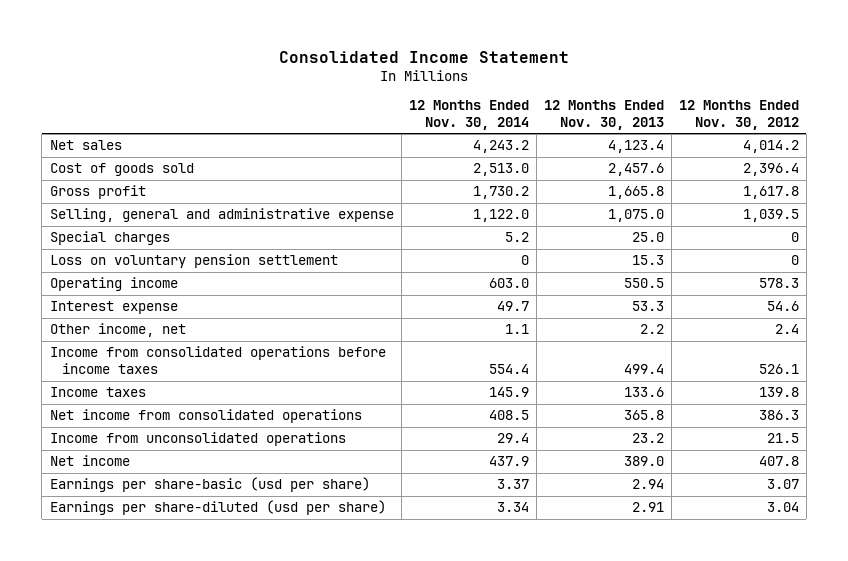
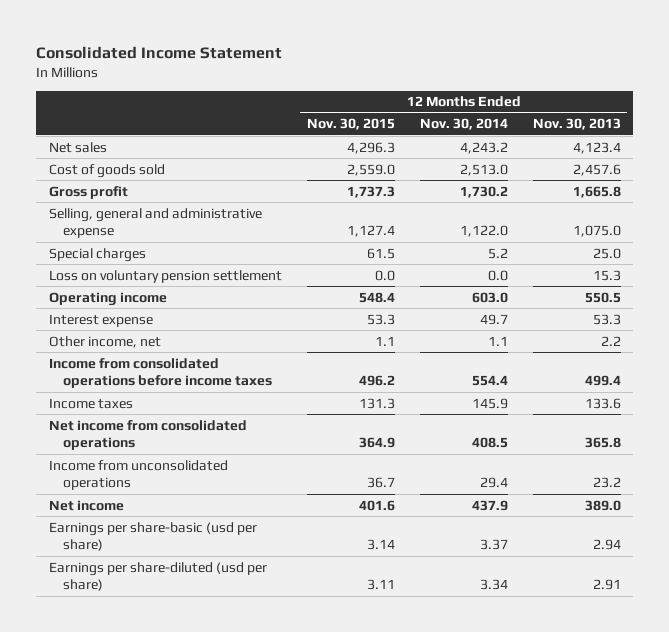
[678,100,799,130] 12 Months Ended Nov. 30, 2012 -> none
none -> [306,118,395,131] Nov. 30, 2015
[520,255,529,266] 0 -> [487,269,508,281] 0.0

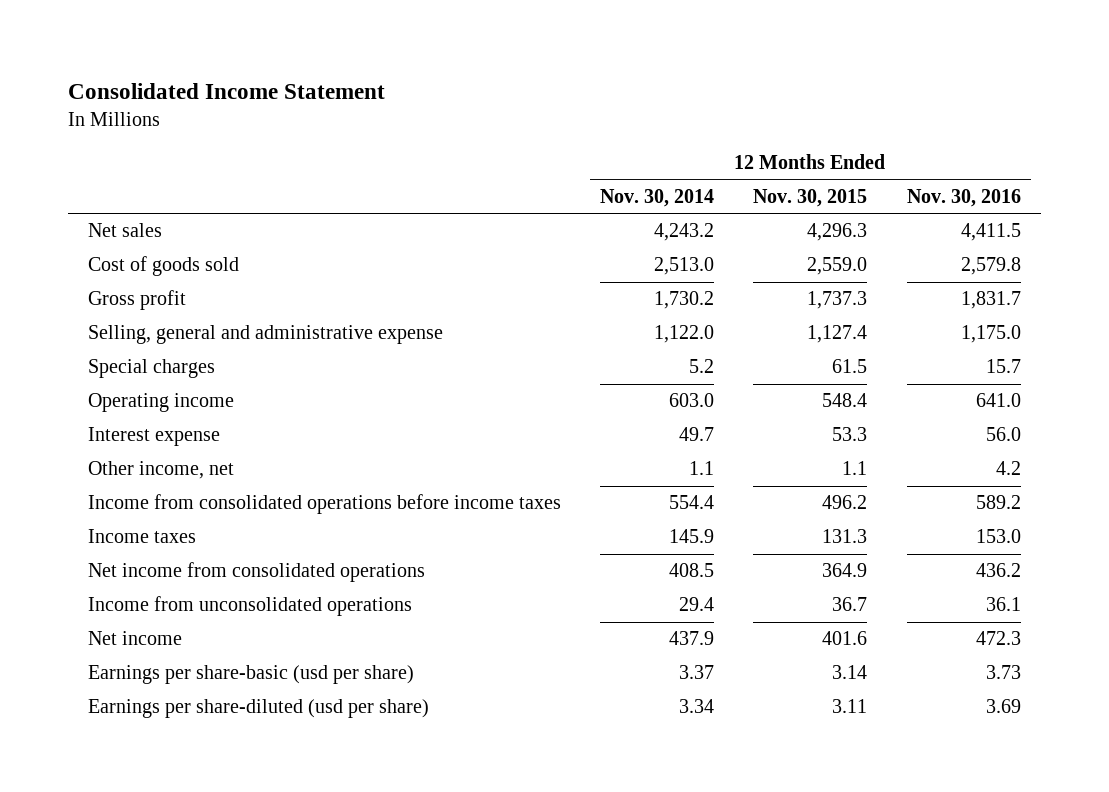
[532,118,621,131] Nov. 30, 2013 -> none
none -> [906,188,1021,207] Nov. 30, 2016
[48,269,282,283] Loss on voluntary pension settlement -> none

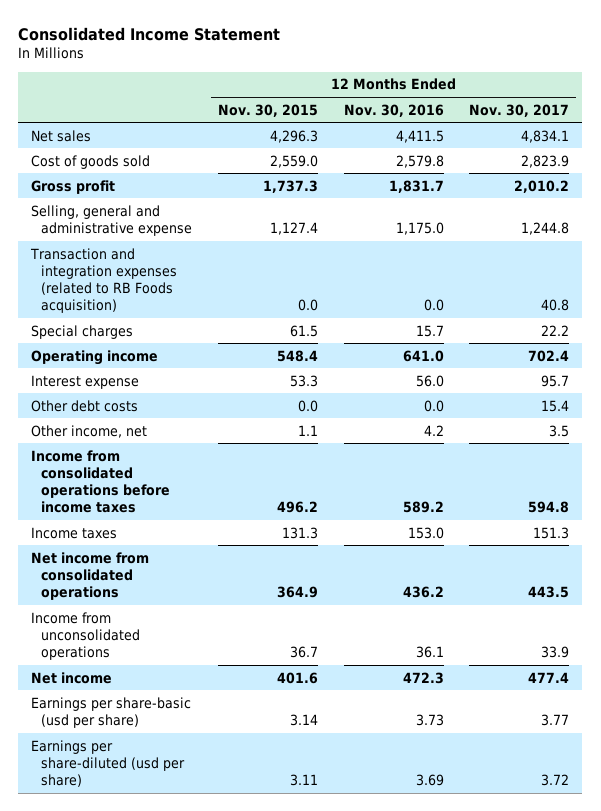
[600,188,715,207] Nov. 30, 2014 -> none
none -> [469,103,570,117] Nov. 30, 2017
none -> [30,247,178,314] Transaction and integration expenses (related to RB Foods acquisition)
none -> [31,399,139,412] Other debt costs

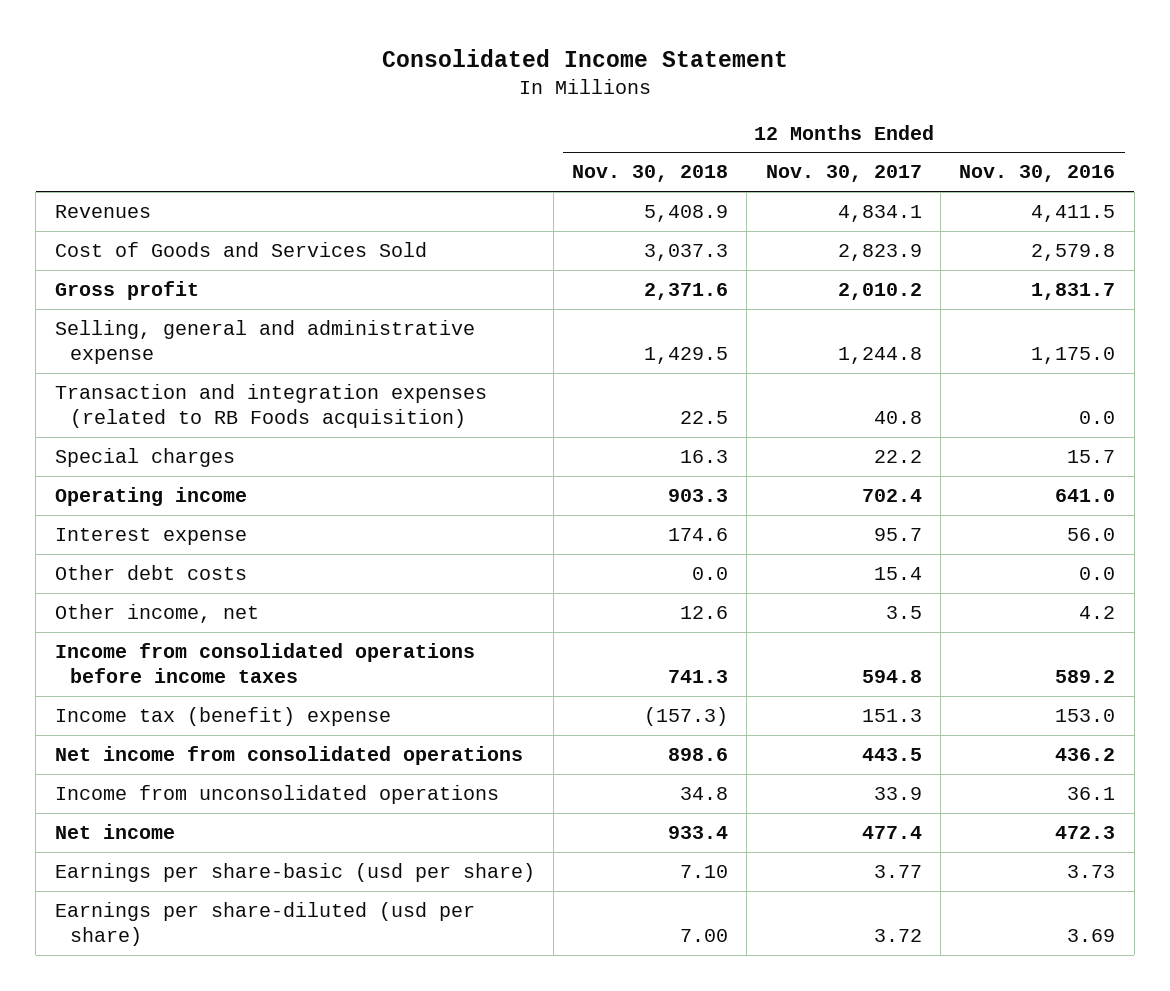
[217,103,318,117] Nov. 30, 2015 -> none
none -> [572,165,729,183] Nov. 30, 2018
[31,129,92,142] Net sales -> [54,204,151,218] Revenues
[31,154,151,169] Cost of goods sold -> [54,241,427,257] Cost of Goods and Services Sold
[31,526,118,539] Income taxes -> [54,706,391,726] Income tax (benefit) expense

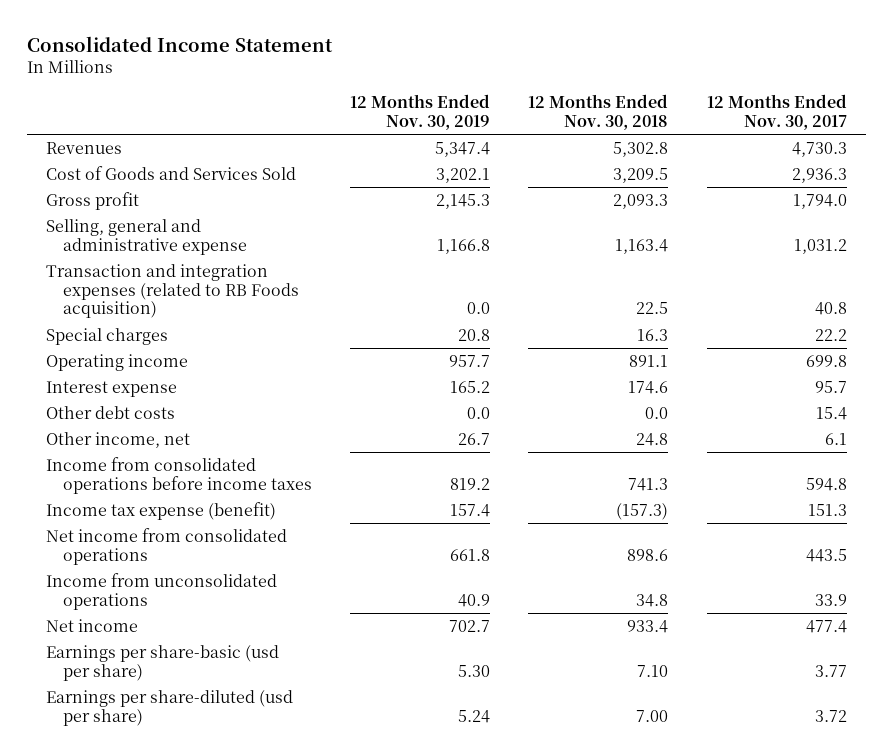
[959,165,1116,183] Nov. 30, 2016 -> none
none -> [350,94,491,130] 12 Months Ended Nov. 30, 2019
[644,204,729,222] 5,408.9 -> [613,141,669,157] 5,302.8
[837,204,922,222] 4,834.1 -> [791,141,847,157] 4,730.3
[644,243,729,261] 3,037.3 -> [613,167,669,183] 3,209.5
[837,243,922,261] 2,823.9 -> [791,167,847,183] 2,936.3
[644,282,729,300] 2,371.6 -> [613,193,669,209] 2,093.3
[837,282,922,300] 2,010.2 -> [792,193,847,209] 1,794.0
[644,347,729,365] 1,429.5 -> [615,238,669,254] 1,163.4
[837,347,922,365] 1,244.8 -> [793,238,847,254] 1,031.2
[668,488,729,502] 903.3 -> [629,354,669,367] 891.1
[861,488,922,502] 702.4 -> [805,354,847,367] 699.8
[680,605,729,619] 12.6 -> [636,432,669,446] 24.8
[885,605,922,619] 3.5 -> [824,432,847,445] 6.1
[54,706,391,726] Income tax (benefit) expense -> [46,501,277,520] Income tax expense (benefit)

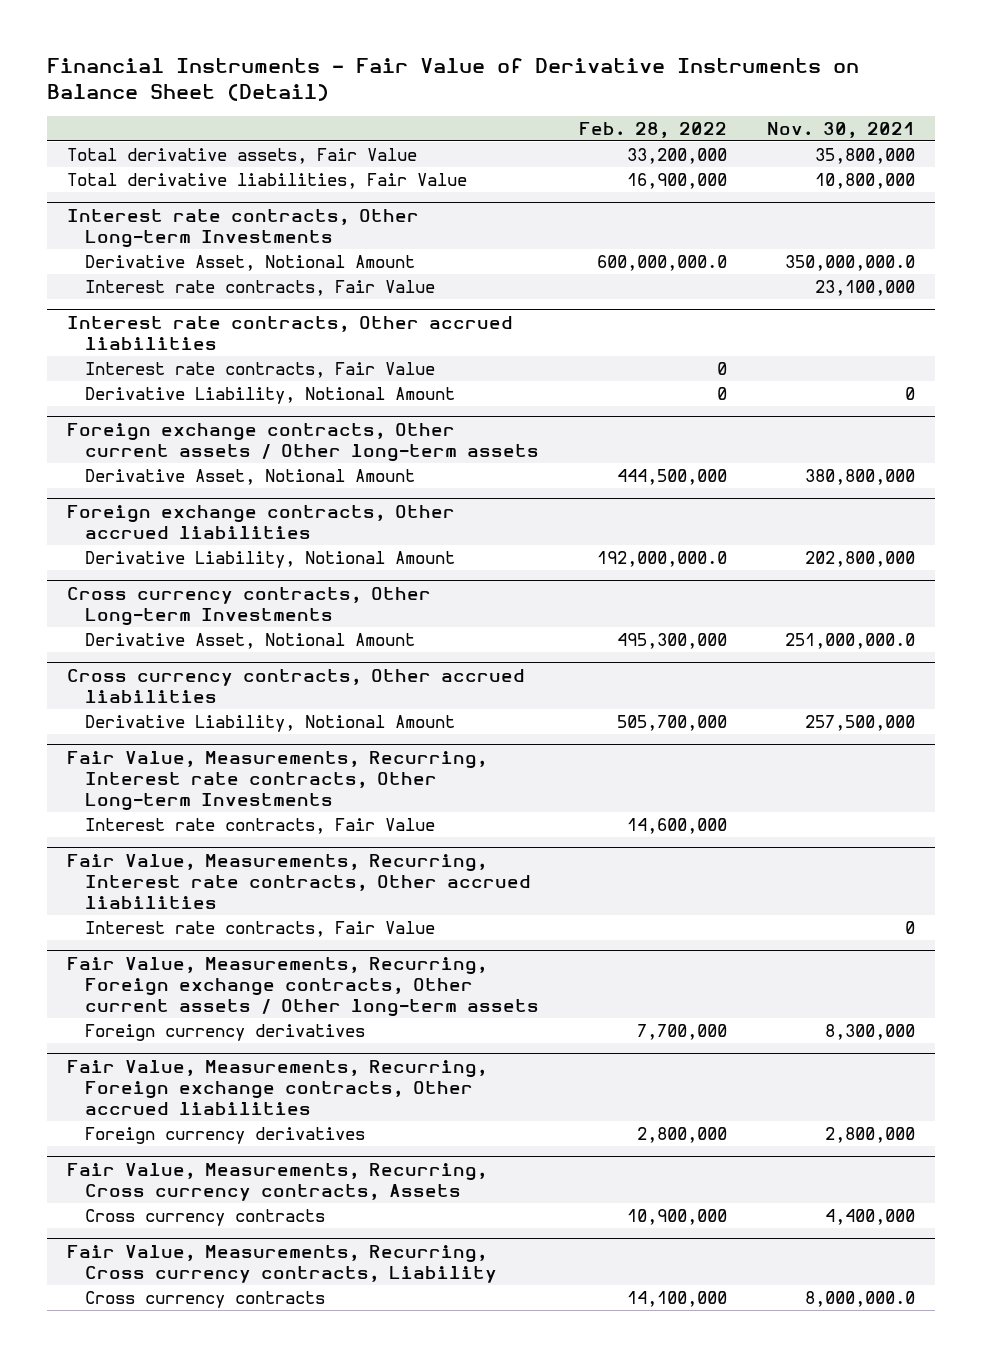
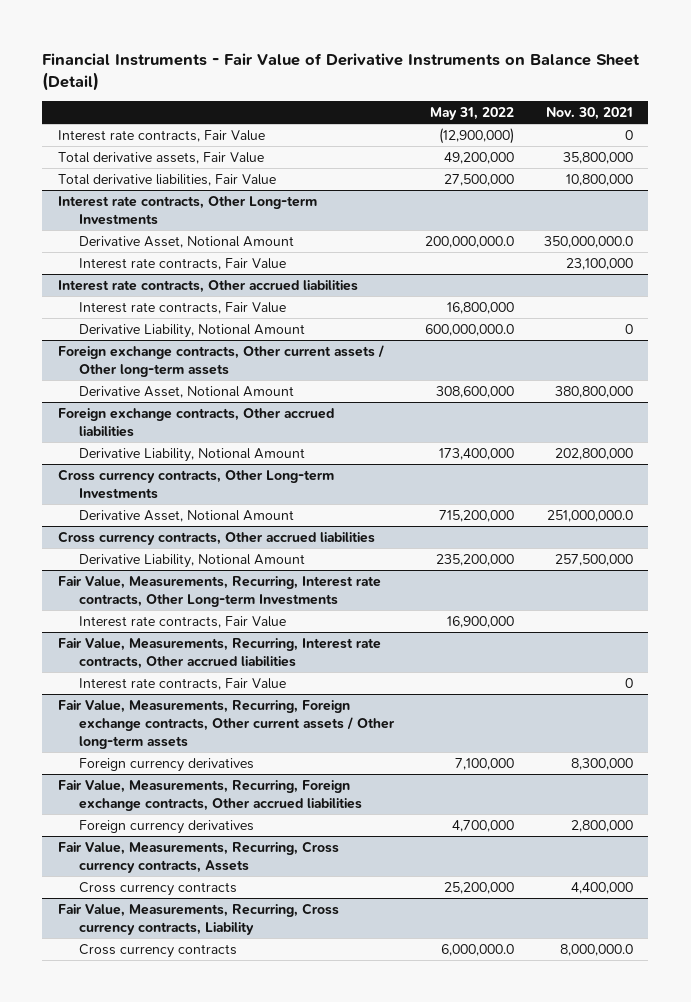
[579,121,728,138] Feb. 28, 2022 -> none
none -> [429,106,514,120] May 31, 2022
none -> [57,129,265,142] Interest rate contracts, Fair Value

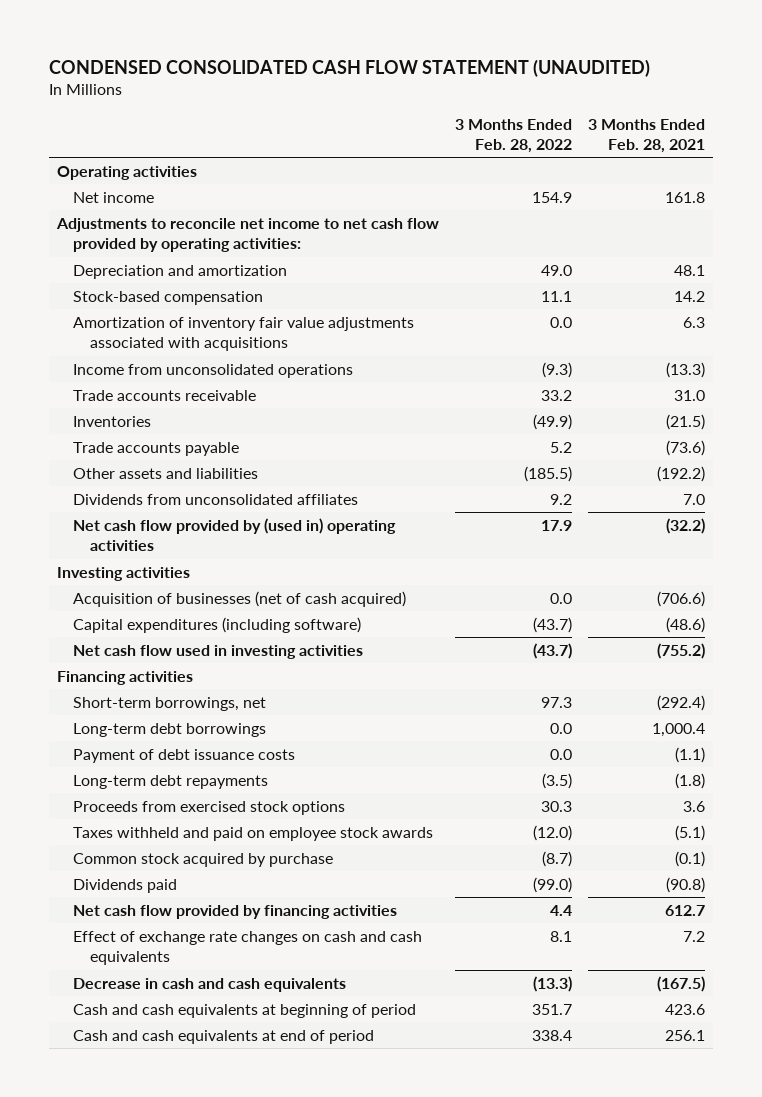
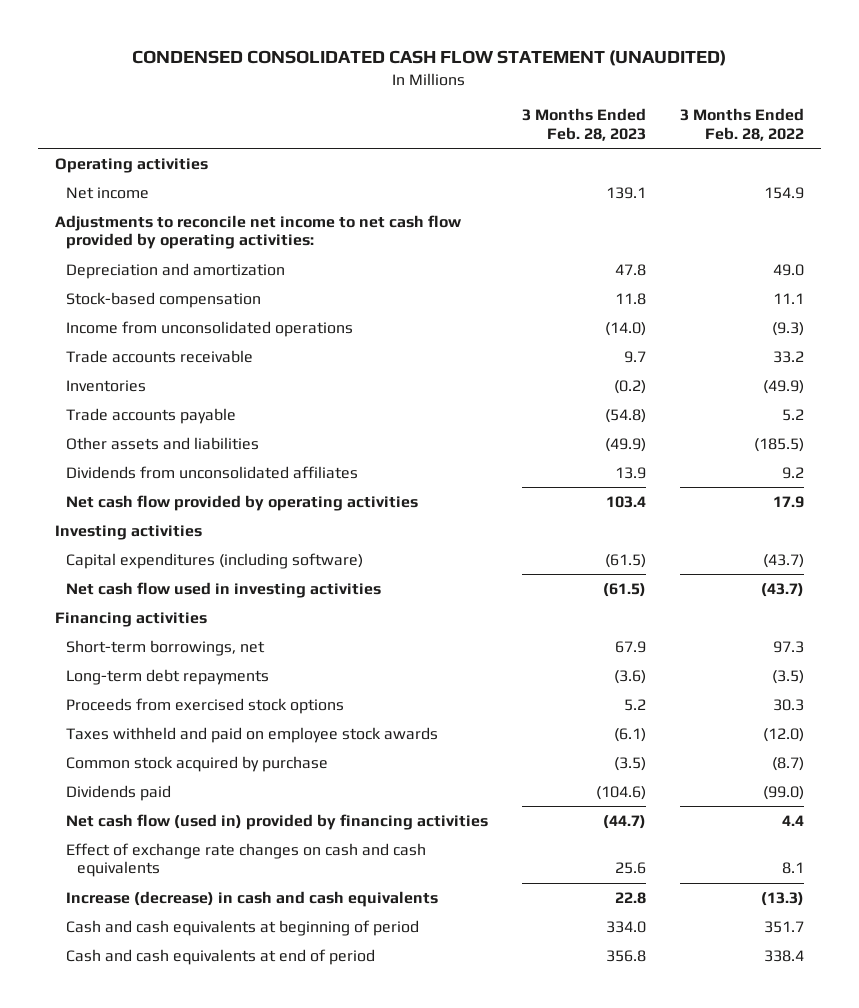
[587,118,705,154] 3 Months Ended Feb. 28, 2021 -> none
none -> [521,108,646,142] 3 Months Ended Feb. 28, 2023
[73,316,415,352] Amortization of inventory fair value adjustments associated with acquisitions -> none
[73,517,397,552] Net cash flow provided by (used in) operating activities -> [66,494,419,511] Net cash flow provided by operating activities
[73,590,407,607] Acquisition of businesses (net of cash acquired) -> none
[73,722,267,737] Long-term debt borrowings -> none
[73,748,296,763] Payment of debt issuance costs -> none
[73,904,398,919] Net cash flow provided by financing activities -> [66,813,489,830] Net cash flow (used in) provided by financing activities
[73,977,347,992] Decrease in cash and cash equivalents -> [66,890,439,907] Increase (decrease) in cash and cash equivalents

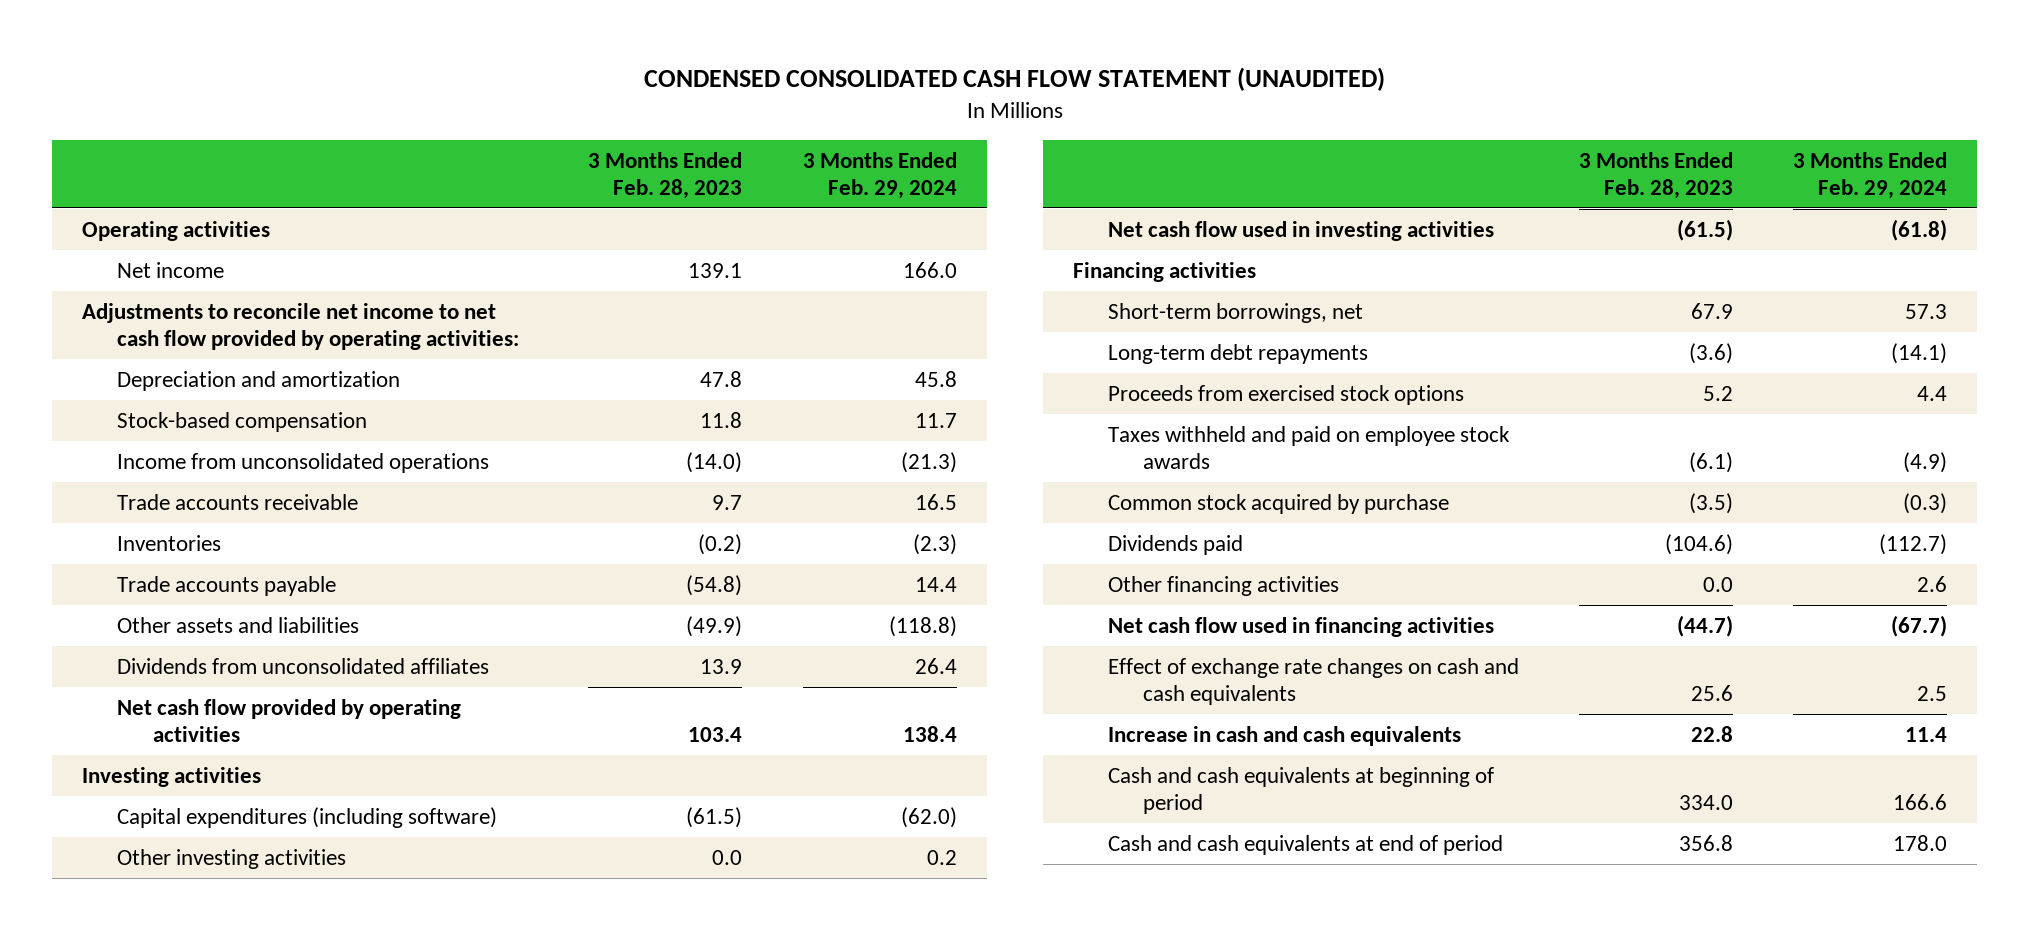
[679,108,804,142] 3 Months Ended Feb. 28, 2022 -> none
none -> [802,151,957,199] 3 Months Ended Feb. 29, 2024
none -> [117,848,347,869] Other investing activities
none -> [1108,575,1340,596] Other financing activities
[66,813,489,830] Net cash flow (used in) provided by financing activities -> [1108,616,1495,637] Net cash flow used in financing activities
[66,890,439,907] Increase (decrease) in cash and cash equivalents -> [1108,725,1462,746] Increase in cash and cash equivalents

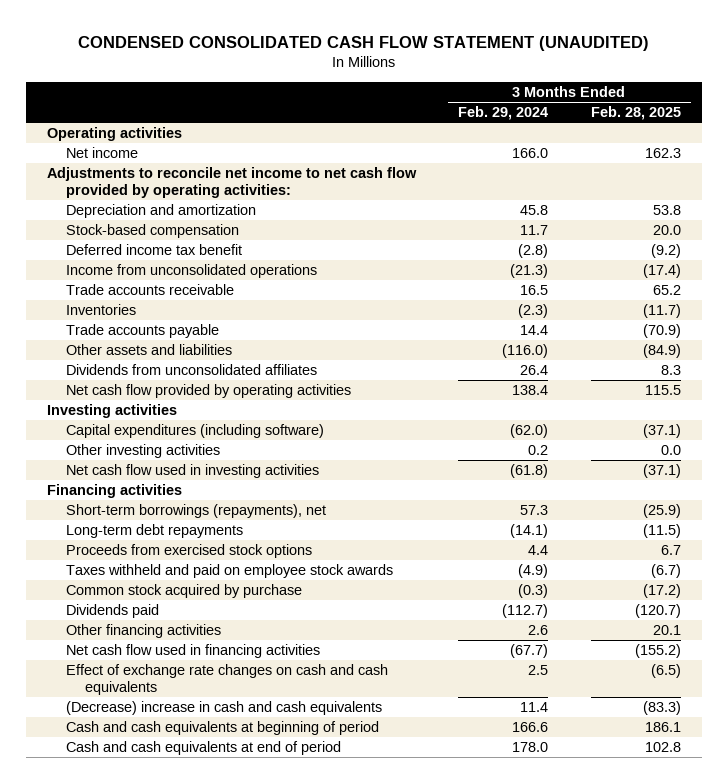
[588,151,743,199] 3 Months Ended Feb. 28, 2023 -> none
none -> [590,106,681,121] Feb. 28, 2025
none -> [65,244,242,256] Deferred income tax benefit
[888,615,957,637] (118.8) -> [502,344,549,359] (116.0)
[1108,302,1364,323] Short-term borrowings, net -> [65,504,326,519] Short-term borrowings (repayments), net
[1108,725,1462,746] Increase in cash and cash equivalents -> [65,701,382,716] (Decrease) increase in cash and cash equivalents

